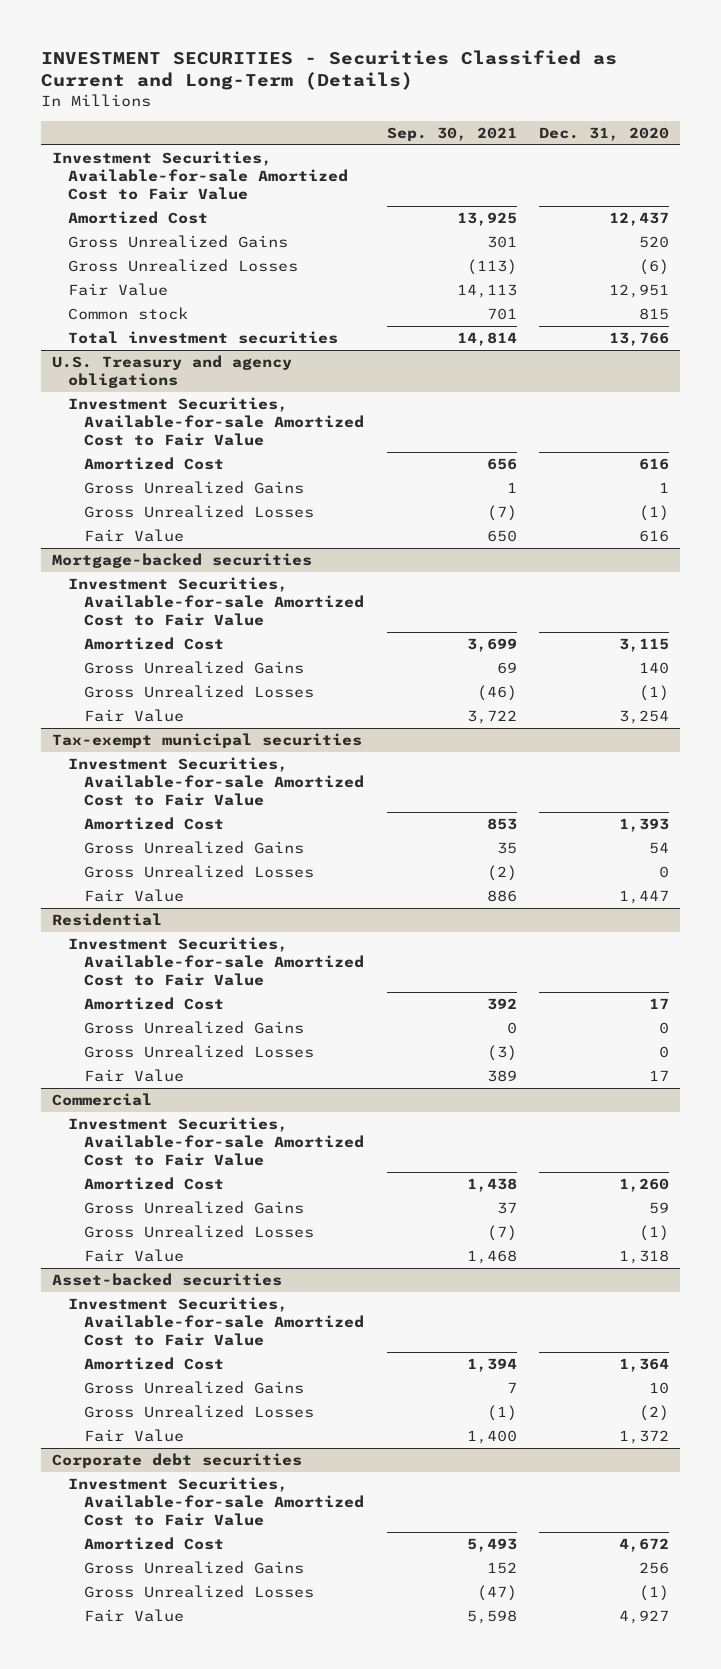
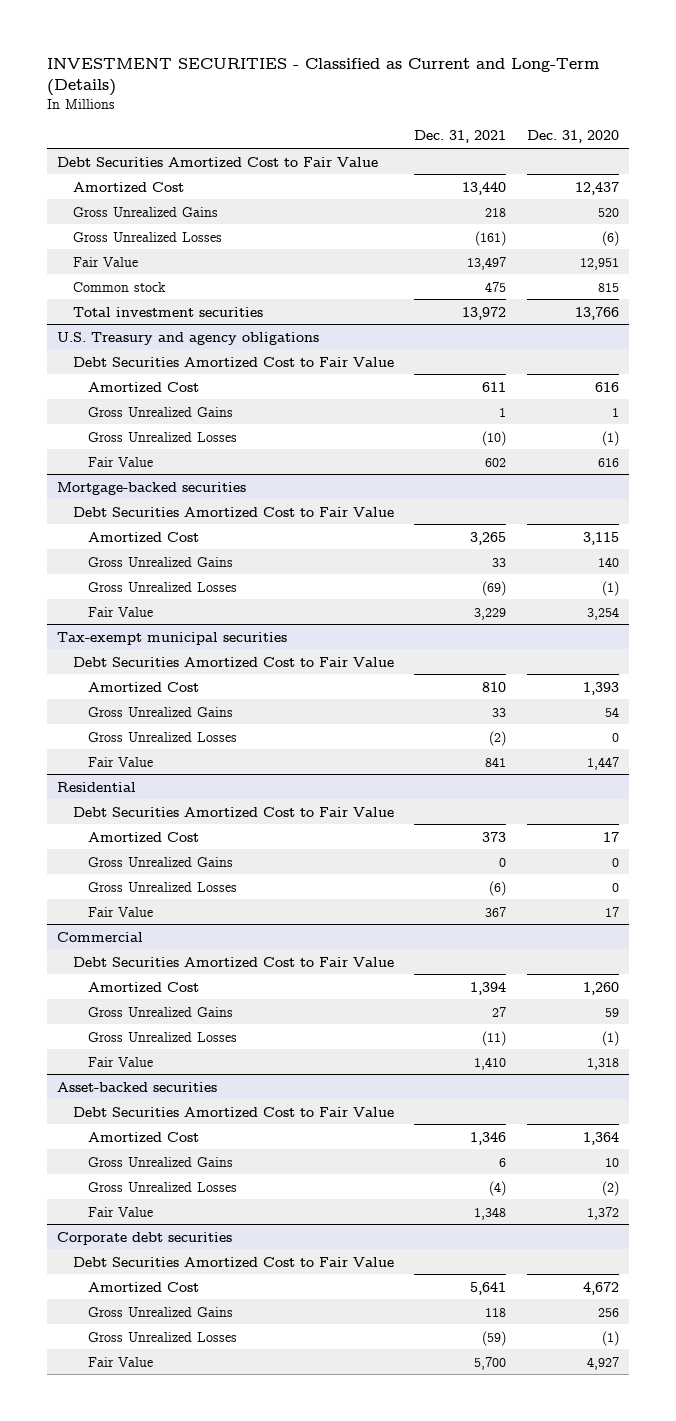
[40,49,617,91] INVESTMENT SECURITIES - Securities Classified as Current and Long-Term (Details) -> [47,57,600,97] INVESTMENT SECURITIES - Classified as Current and Long-Term (Details)
[386,126,517,141] Sep. 30, 2021 -> none
none -> [414,130,507,144] Dec. 31, 2021
[52,151,349,201] Investment Securities, Available-for-sale Amortized Cost to Fair Value -> [57,156,379,167] Debt Securities Amortized Cost to Fair Value
[68,397,364,447] Investment Securities, Available-for-sale Amortized Cost to Fair Value -> [72,356,394,367] Debt Securities Amortized Cost to Fair Value
[68,577,364,627] Investment Securities, Available-for-sale Amortized Cost to Fair Value -> [72,506,394,517] Debt Securities Amortized Cost to Fair Value
[68,757,364,807] Investment Securities, Available-for-sale Amortized Cost to Fair Value -> [72,656,394,667] Debt Securities Amortized Cost to Fair Value
[68,937,364,987] Investment Securities, Available-for-sale Amortized Cost to Fair Value -> [72,806,394,817] Debt Securities Amortized Cost to Fair Value
[68,1117,364,1167] Investment Securities, Available-for-sale Amortized Cost to Fair Value -> [72,956,394,967] Debt Securities Amortized Cost to Fair Value
[68,1297,364,1347] Investment Securities, Available-for-sale Amortized Cost to Fair Value -> [72,1106,394,1117] Debt Securities Amortized Cost to Fair Value
[68,1477,364,1527] Investment Securities, Available-for-sale Amortized Cost to Fair Value -> [72,1256,394,1267] Debt Securities Amortized Cost to Fair Value

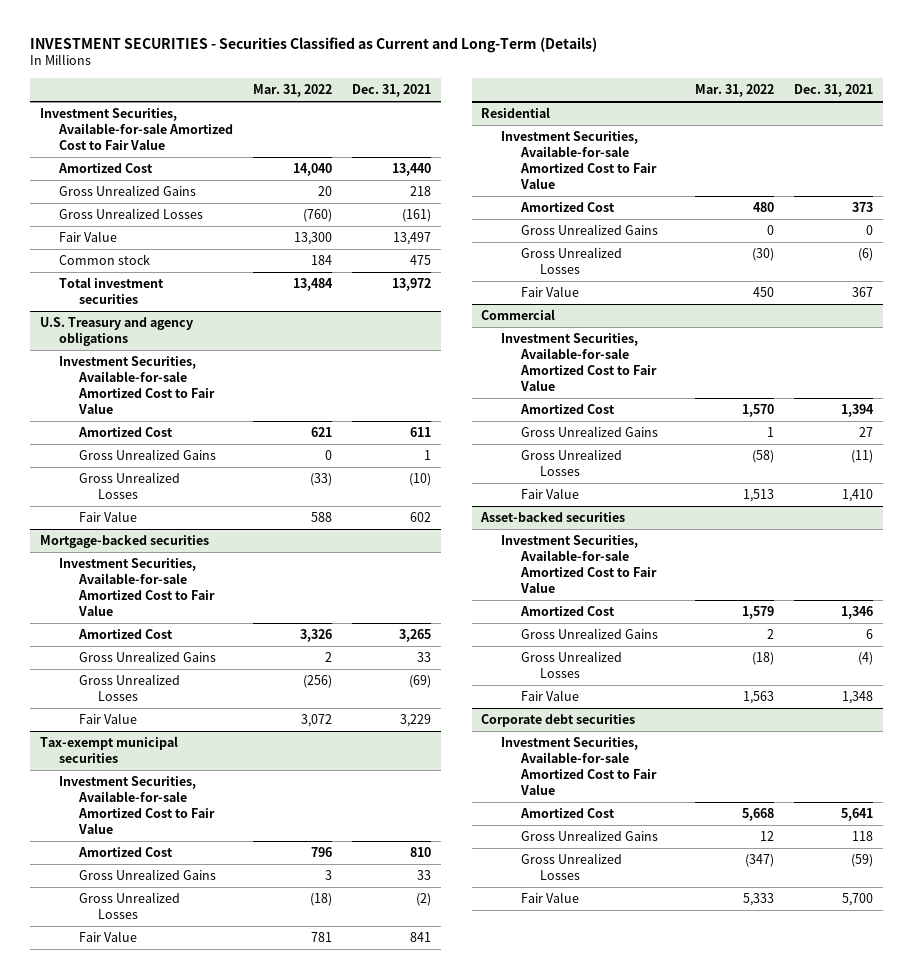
[47,57,600,97] INVESTMENT SECURITIES - Classified as Current and Long-Term (Details) -> [29,36,597,53] INVESTMENT SECURITIES - Securities Classified as Current and Long-Term (Details)
[526,130,619,144] Dec. 31, 2020 -> none
none -> [253,83,333,97] Mar. 31, 2022
[57,156,379,167] Debt Securities Amortized Cost to Fair Value -> [39,108,234,150] Investment Securities, Available-for-sale Amortized Cost to Fair Value
[72,356,394,367] Debt Securities Amortized Cost to Fair Value -> [59,356,215,414] Investment Securities, Available-for-sale Amortized Cost to Fair Value
[72,506,394,517] Debt Securities Amortized Cost to Fair Value -> [59,558,215,616] Investment Securities, Available-for-sale Amortized Cost to Fair Value
[72,656,394,667] Debt Securities Amortized Cost to Fair Value -> [59,776,215,834] Investment Securities, Available-for-sale Amortized Cost to Fair Value
[72,806,394,817] Debt Securities Amortized Cost to Fair Value -> [501,131,657,189] Investment Securities, Available-for-sale Amortized Cost to Fair Value
[72,956,394,967] Debt Securities Amortized Cost to Fair Value -> [501,333,657,391] Investment Securities, Available-for-sale Amortized Cost to Fair Value
[72,1106,394,1117] Debt Securities Amortized Cost to Fair Value -> [501,535,657,593] Investment Securities, Available-for-sale Amortized Cost to Fair Value
[72,1256,394,1267] Debt Securities Amortized Cost to Fair Value -> [501,737,657,795] Investment Securities, Available-for-sale Amortized Cost to Fair Value

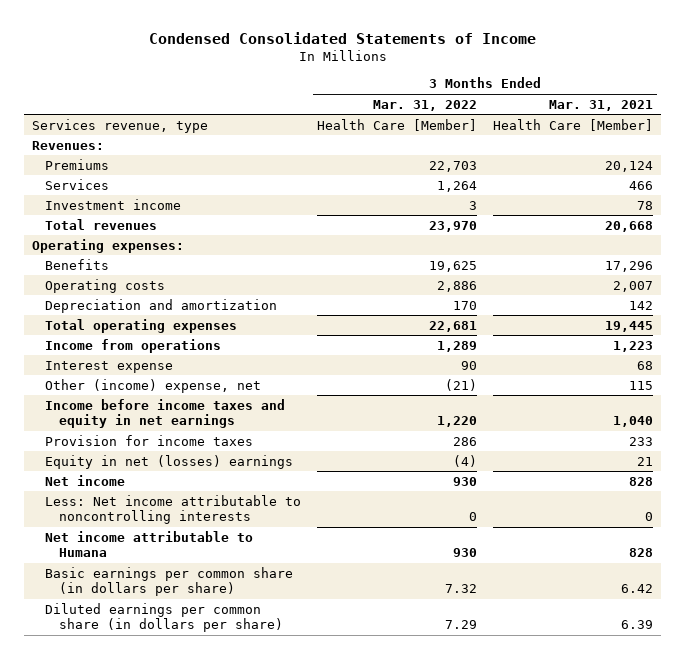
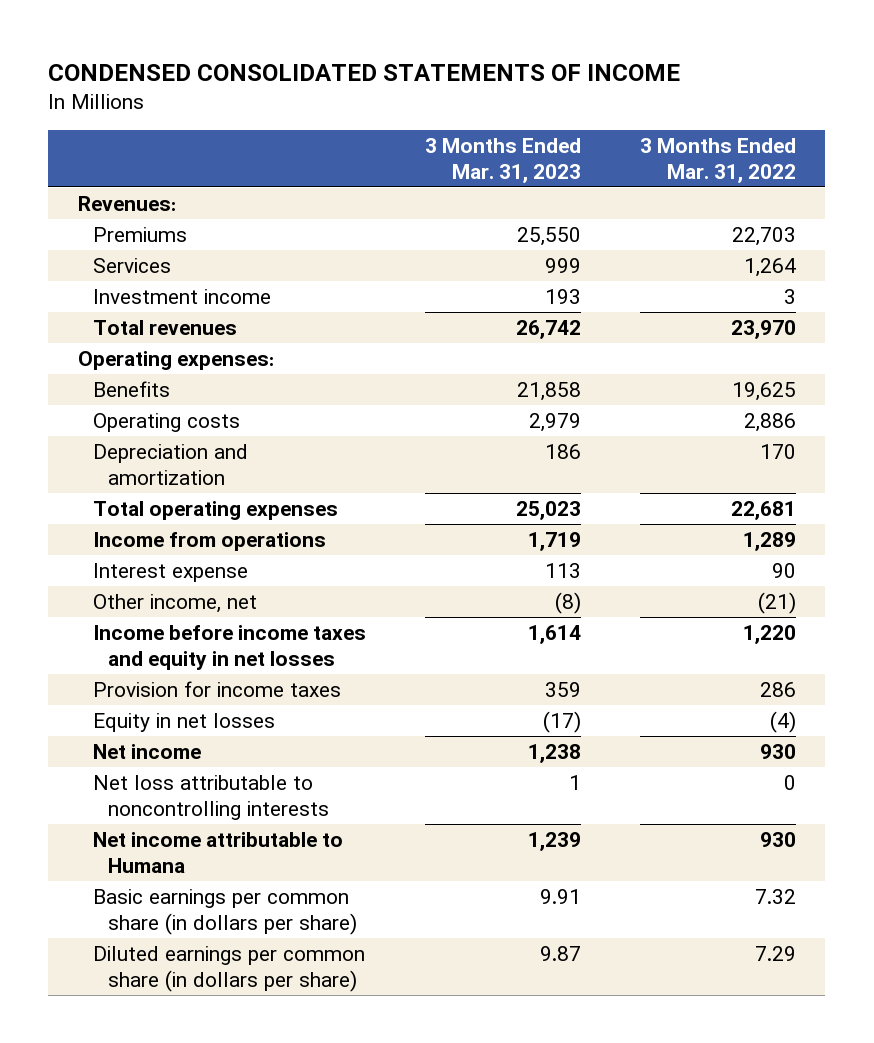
[148,31,536,44] Condensed Consolidated Statements of Income -> [48,63,681,81] CONDENSED CONSOLIDATED STATEMENTS OF INCOME
[549,99,654,111] Mar. 31, 2021 -> none
none -> [424,138,581,183] 3 Months Ended Mar. 31, 2023
[31,118,208,133] Services revenue, type -> none
[45,378,262,393] Other (income) expense, net -> [92,594,257,614] Other income, net
[45,398,286,428] Income before income taxes and equity in net earnings -> [92,625,366,670] Income before income taxes and equity in net losses
[45,454,294,469] Equity in net (losses) earnings -> [92,713,275,733] Equity in net losses
[45,494,302,524] Less: Net income attributable to noncontrolling interests -> [92,775,329,820] Net loss attributable to noncontrolling interests

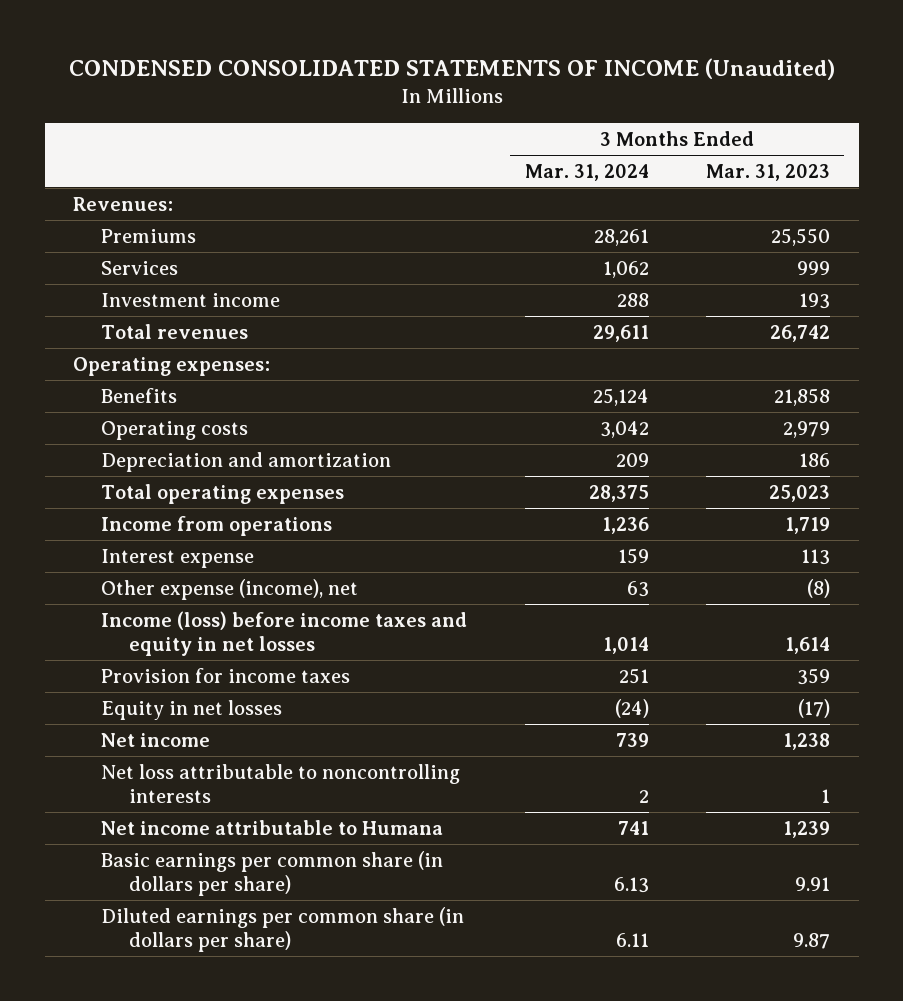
[48,63,681,81] CONDENSED CONSOLIDATED STATEMENTS OF INCOME -> [68,57,835,80] CONDENSED CONSOLIDATED STATEMENTS OF INCOME (Unaudited)
[639,138,796,183] 3 Months Ended Mar. 31, 2022 -> none
none -> [524,163,649,181] Mar. 31, 2024
[92,594,257,614] Other income, net -> [101,578,359,600] Other expense (income), net
[92,625,366,670] Income before income taxes and equity in net losses -> [101,610,468,656] Income (loss) before income taxes and equity in net losses

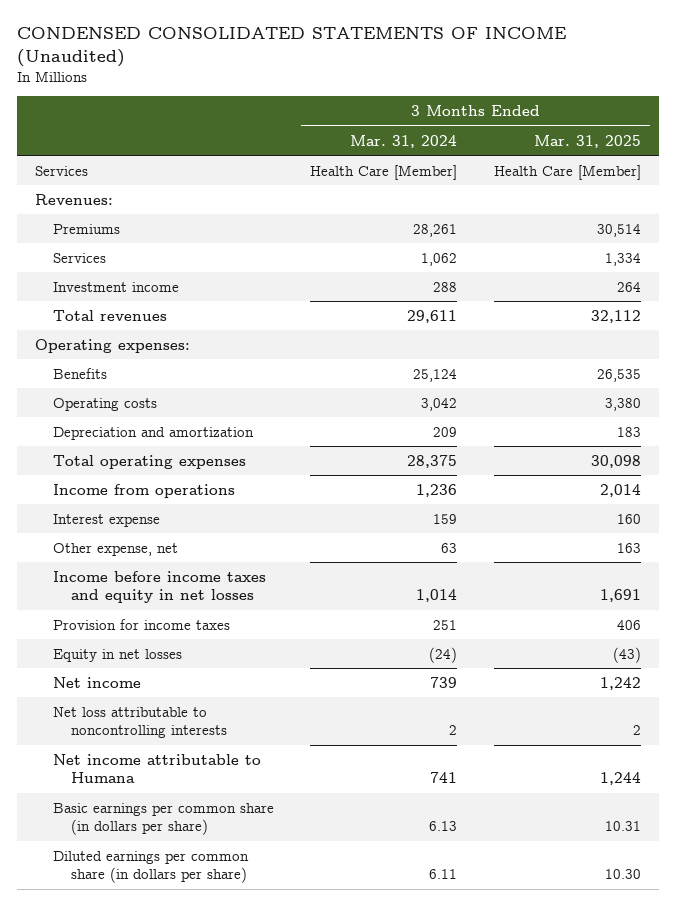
[706,163,831,181] Mar. 31, 2023 -> none
none -> [533,134,641,148] Mar. 31, 2025
none -> [34,165,88,176] Services
[101,578,359,600] Other expense (income), net -> [53,542,179,556] Other expense, net
[101,610,468,656] Income (loss) before income taxes and equity in net losses -> [53,570,267,604] Income before income taxes and equity in net losses

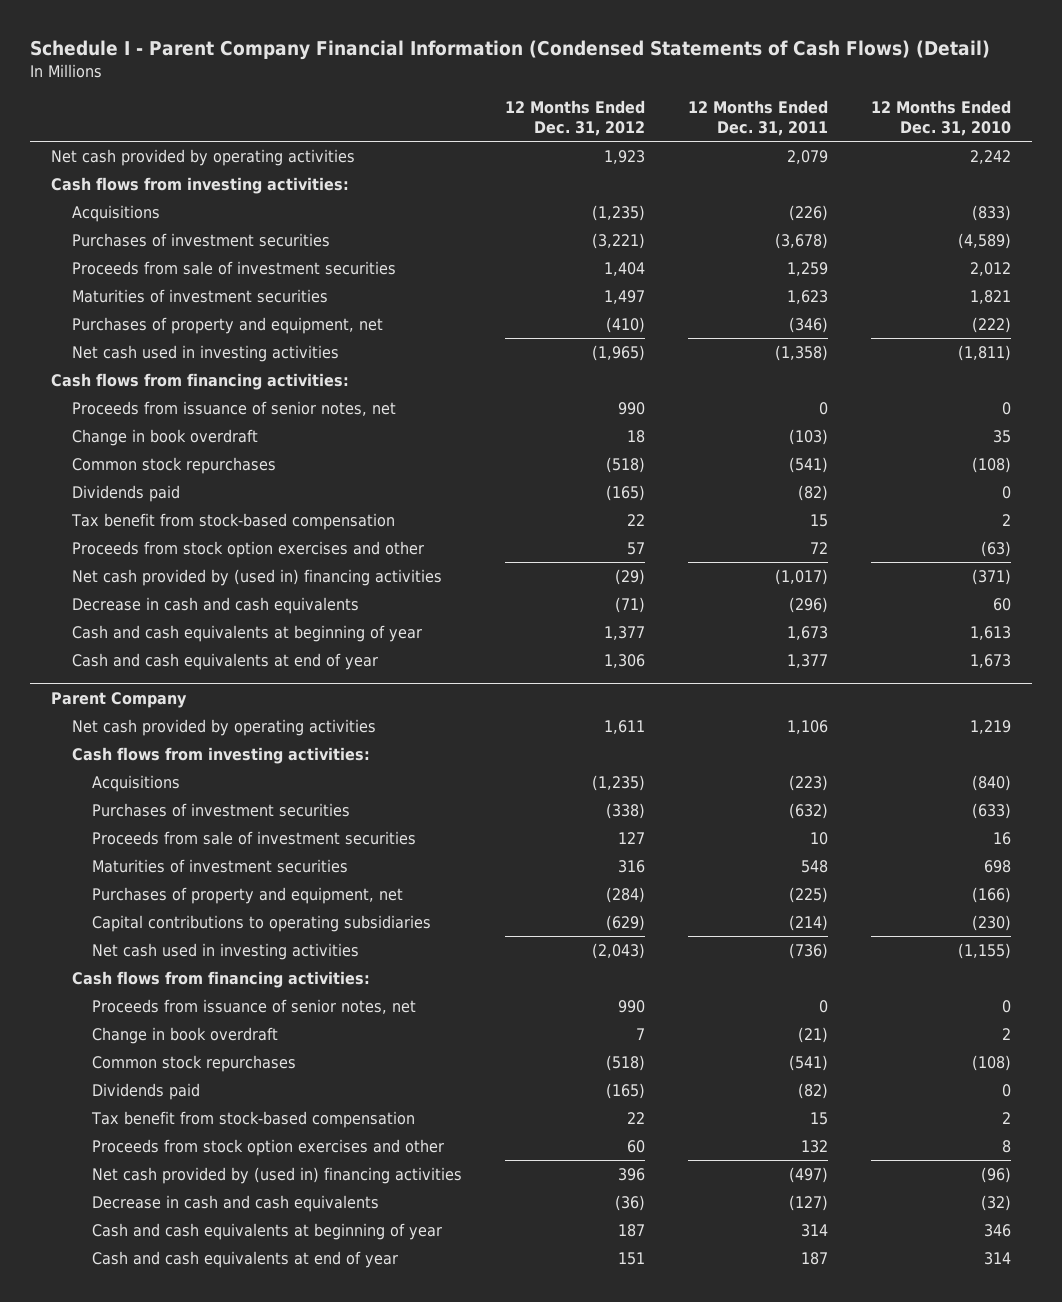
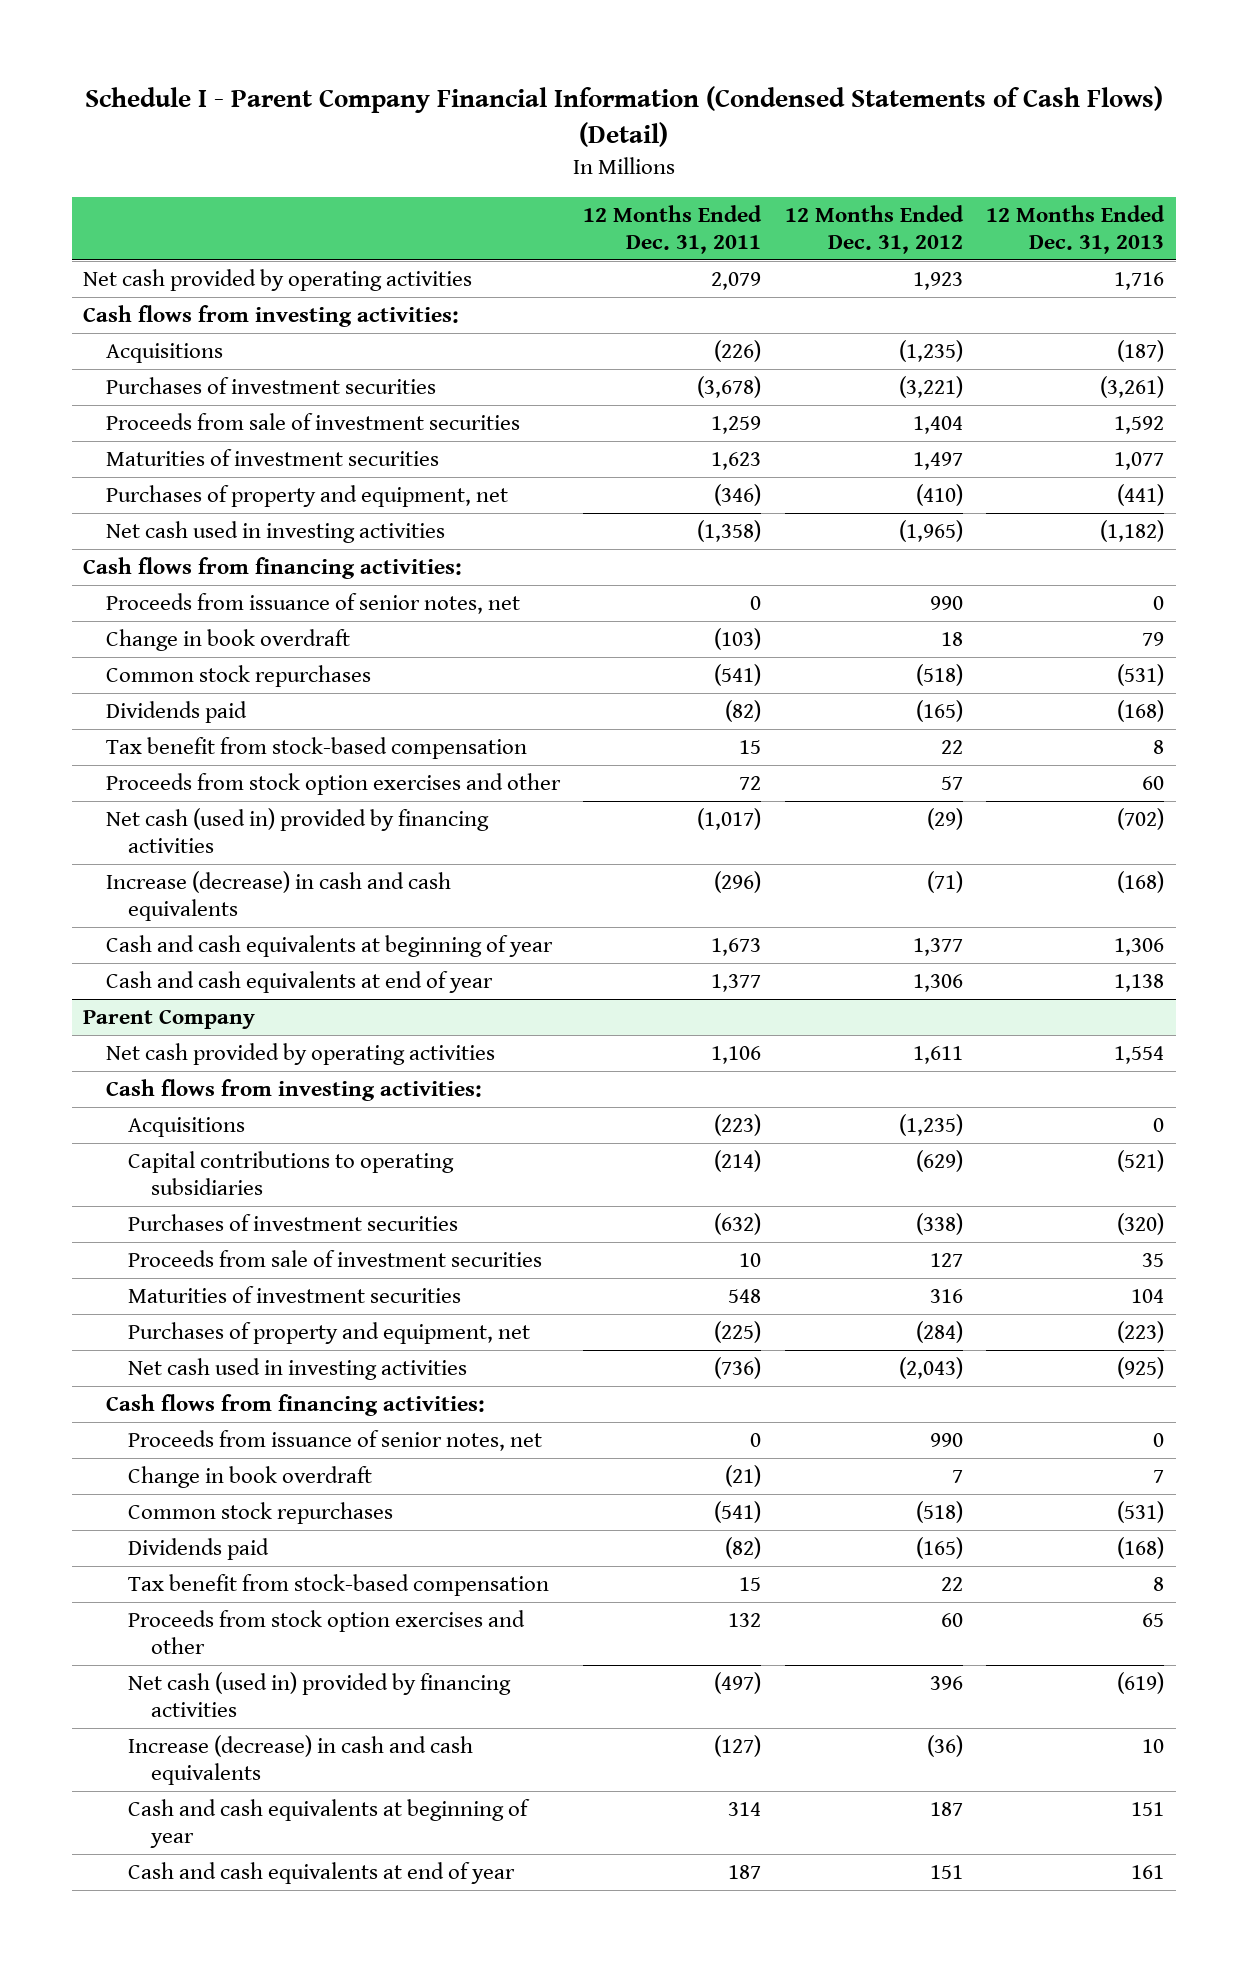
[870,100,1011,137] 12 Months Ended Dec. 31, 2010 -> none
none -> [986,205,1166,255] 12 Months Ended Dec. 31, 2013
[71,569,442,587] Net cash provided by (used in) financing activities -> [105,808,489,853] Net cash (used in) provided by financing activities
[71,597,359,615] Decrease in cash and cash equivalents -> [105,871,451,921] Increase (decrease) in cash and cash equivalents
[92,915,432,933] Capital contributions to operating subsidiaries -> [128,1151,455,1195] Capital contributions to operating subsidiaries
[92,1167,463,1185] Net cash provided by (used in) financing activities -> [128,1672,512,1717] Net cash (used in) provided by financing activities
[92,1195,380,1213] Decrease in cash and cash equivalents -> [128,1735,474,1785] Increase (decrease) in cash and cash equivalents

